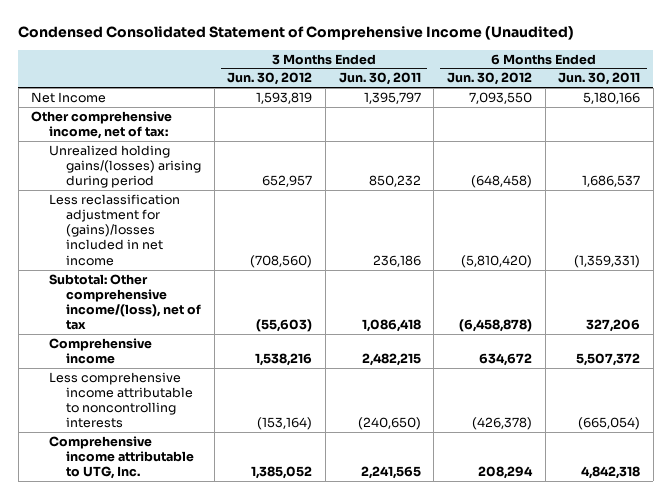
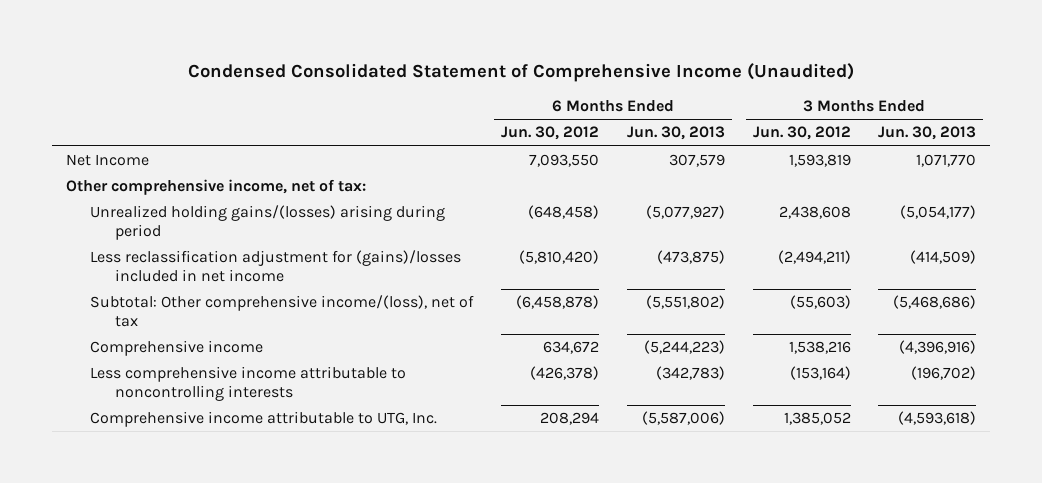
[338,72,421,86] Jun. 30, 2011 -> none
[558,72,641,86] Jun. 30, 2011 -> none
none -> [626,126,725,141] Jun. 30, 2013
none -> [878,126,977,141] Jun. 30, 2013
[262,175,313,188] 652,957 -> [778,206,851,220] 2,438,608
[250,254,313,268] (708,560) -> [777,250,851,265] (2,494,211)

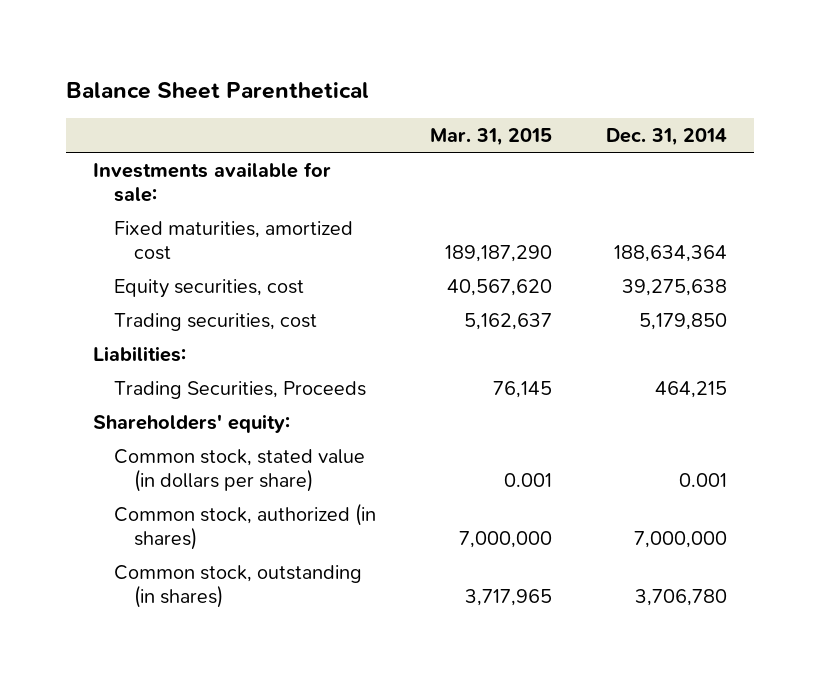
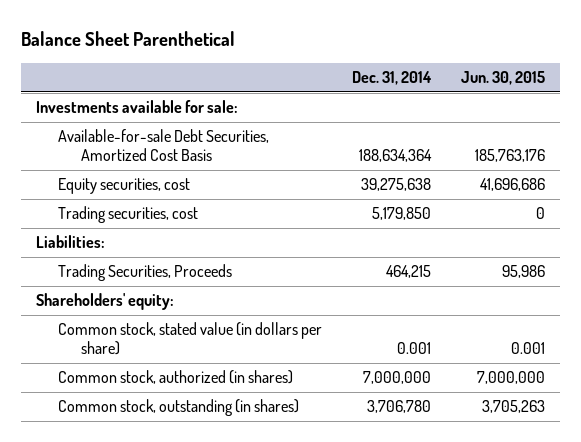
[429,127,552,146] Mar. 31, 2015 -> none
none -> [460,71,545,86] Jun. 30, 2015
[113,221,353,260] Fixed maturities, amortized cost -> [58,129,270,162] Available-for-sale Debt Securities, Amortized Cost Basis

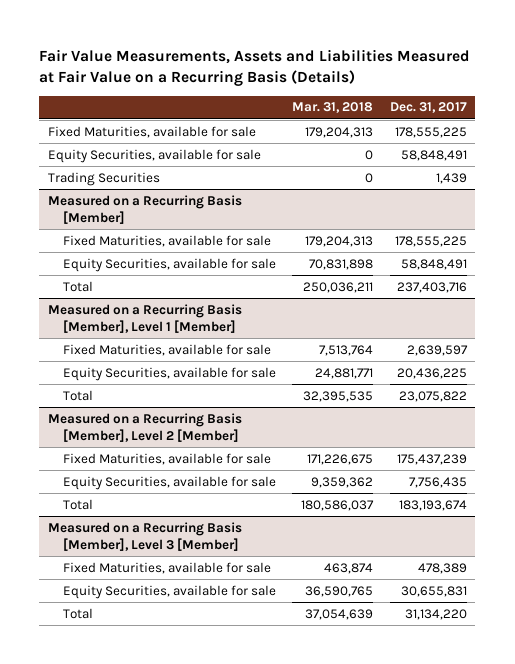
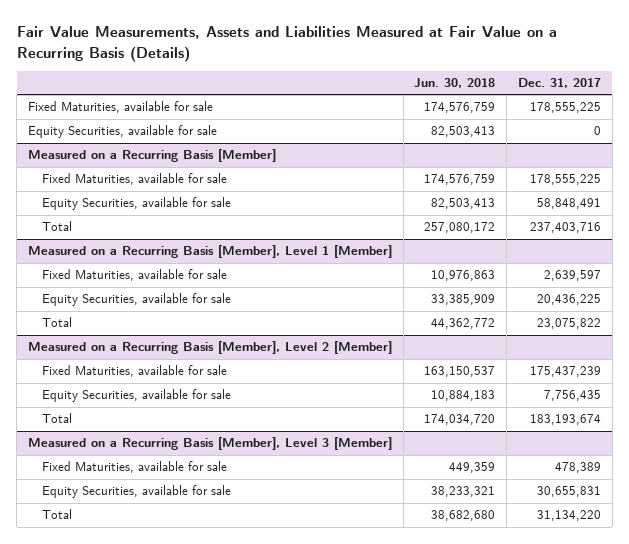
[292,102,374,114] Mar. 31, 2018 -> none
none -> [414,78,496,89] Jun. 30, 2018
[47,171,160,186] Trading Securities -> none
[400,149,467,161] 58,848,491 -> [593,126,601,136] 0

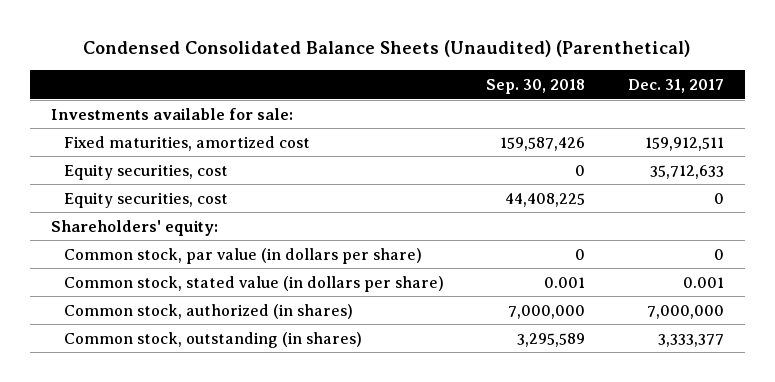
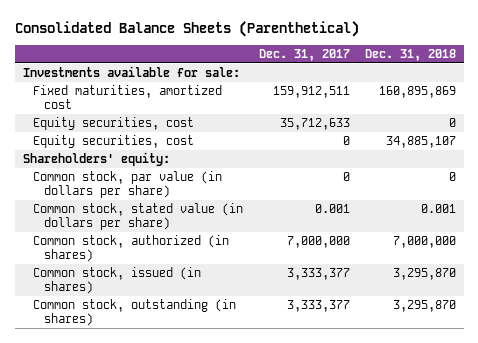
[83,40,691,58] Condensed Consolidated Balance Sheets (Unaudited) (Parenthetical) -> [14,21,359,38] Consolidated Balance Sheets (Parenthetical)
[486,78,586,94] Sep. 30, 2018 -> none
none -> [364,48,456,61] Dec. 31, 2018
none -> [33,266,202,294] Common stock, issued (in shares)

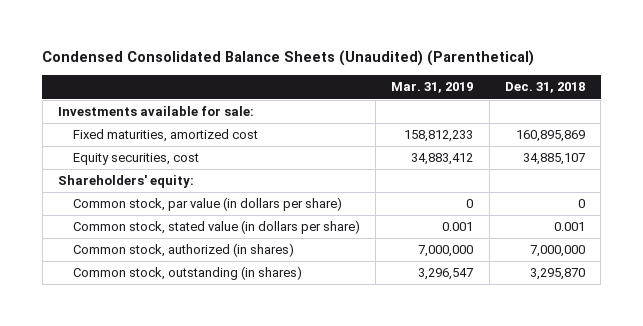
[14,21,359,38] Consolidated Balance Sheets (Parenthetical) -> [42,50,535,67] Condensed Consolidated Balance Sheets (Unaudited) (Parenthetical)
[258,48,350,61] Dec. 31, 2017 -> none
none -> [391,82,474,94] Mar. 31, 2019
[33,116,195,130] Equity securities, cost -> none
[33,266,202,294] Common stock, issued (in shares) -> none

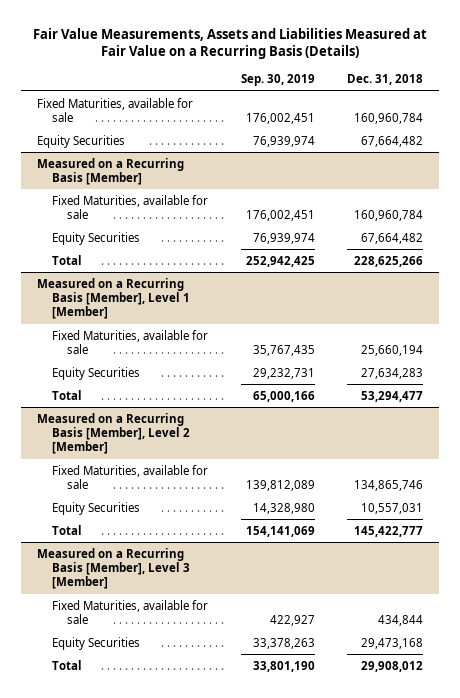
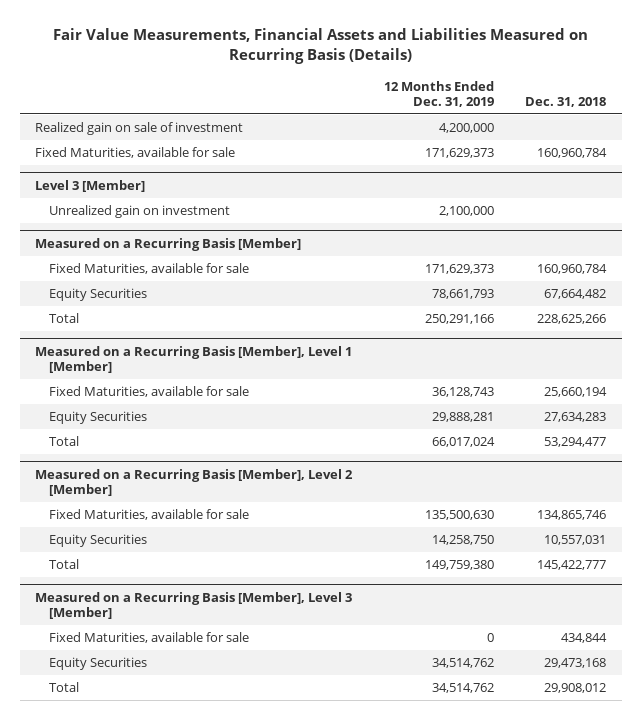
[33,27,428,60] Fair Value Measurements, Assets and Liabilities Measured at Fair Value on a Recurring Basis (Details) -> [52,27,588,65] Fair Value Measurements, Financial Assets and Liabilities Measured on Recurring Basis (Details)
[240,74,315,87] Sep. 30, 2019 -> none
none -> [383,80,494,107] 12 Months Ended Dec. 31, 2019
none -> [35,122,244,136] Realized gain on sale of investment
[36,134,125,148] Equity Securities -> none
none -> [35,179,146,192] Level 3 [Member]
none -> [49,205,231,219] Unrealized gain on investment

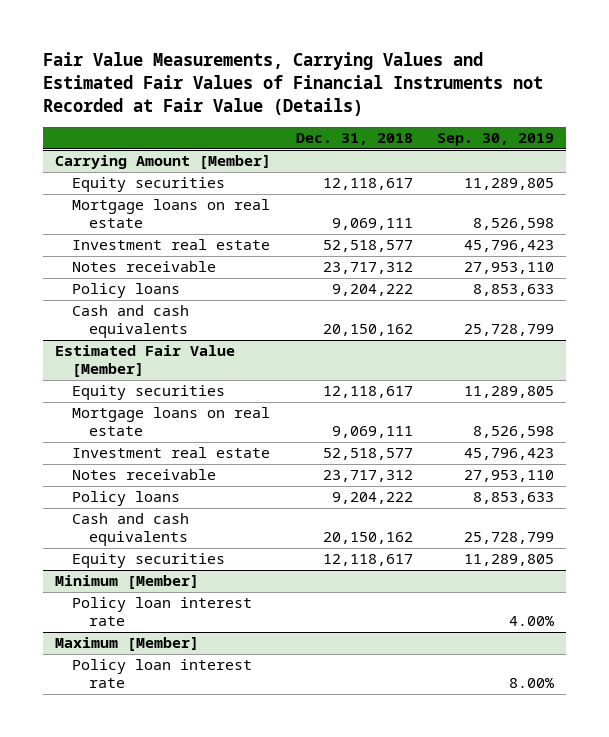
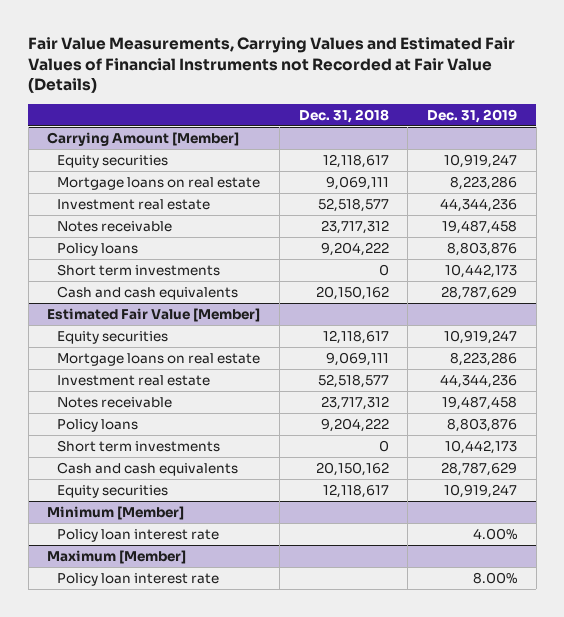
[436,133,554,147] Sep. 30, 2019 -> none
none -> [426,108,517,123] Dec. 31, 2019
none -> [56,263,220,276] Short term investments
none -> [56,439,220,452] Short term investments

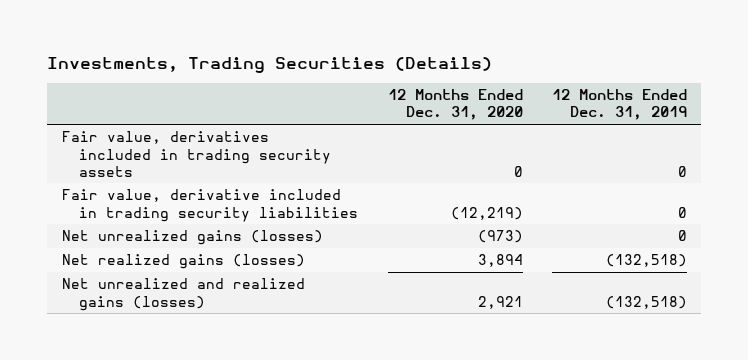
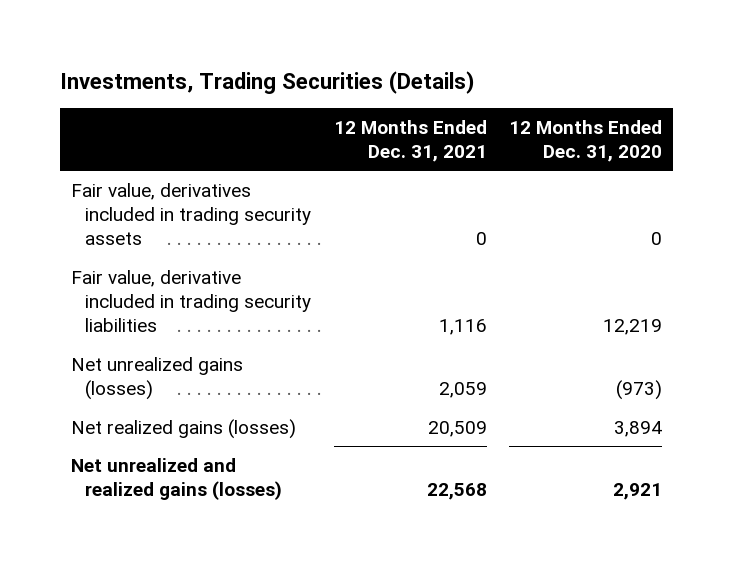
[551,89,687,121] 12 Months Ended Dec. 31, 2019 -> none
none -> [333,119,487,162] 12 Months Ended Dec. 31, 2021
[450,206,523,220] (12,219) -> [603,319,663,336] 12,219

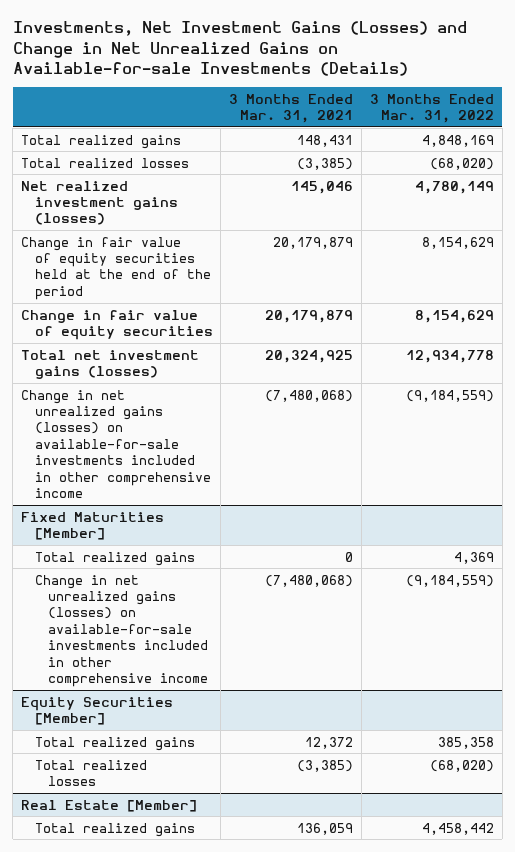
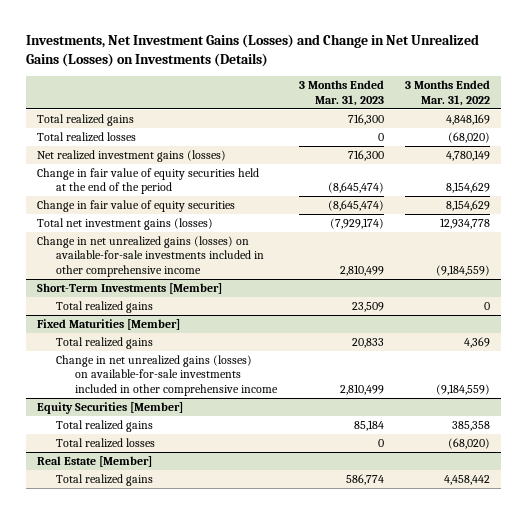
[12,21,467,76] Investments, Net Investment Gains (Losses) and Change in Net Unrealized Gains on Available-for-sale Investments (Details) -> [26,34,480,68] Investments, Net Investment Gains (Losses) and Change in Net Unrealized Gains (Losses) on Investments (Details)
[229,93,354,123] 3 Months Ended Mar. 31, 2021 -> none
none -> [298,80,384,106] 3 Months Ended Mar. 31, 2023
none -> [36,283,222,295] Short-Term Investments [Member]
none -> [55,301,153,314] Total realized gains

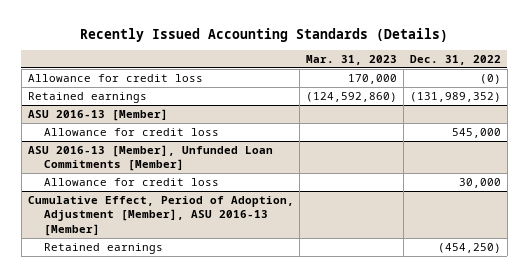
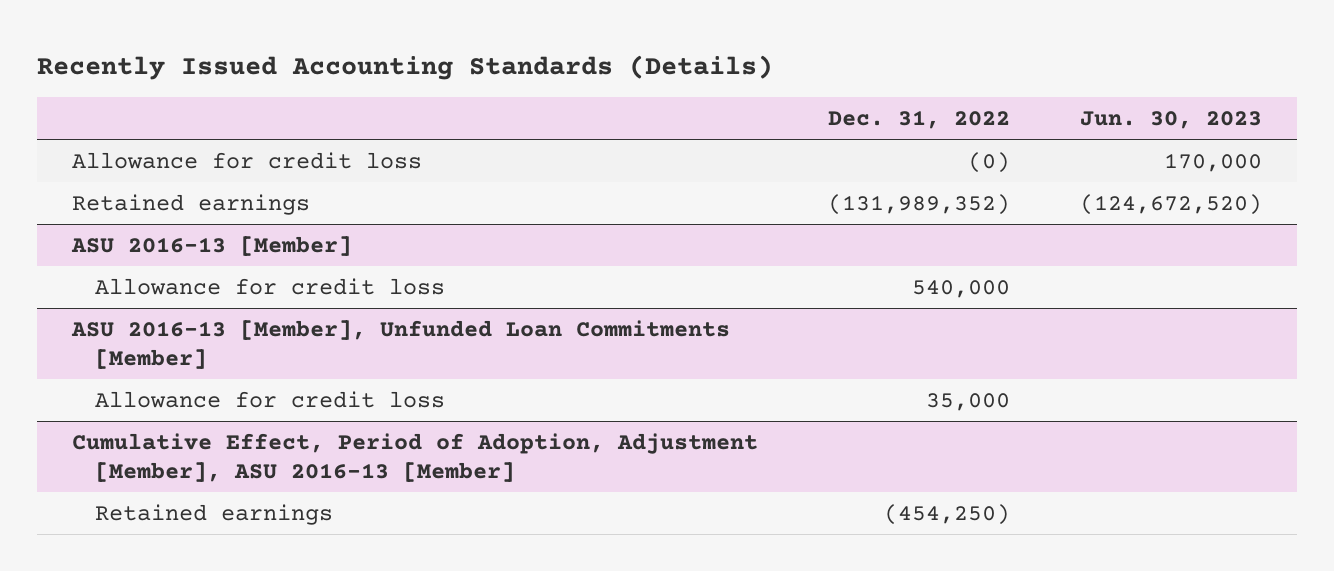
[306,54,398,65] Mar. 31, 2023 -> none
none -> [1079,111,1262,130] Jun. 30, 2023
[451,128,501,139] 545,000 -> [911,279,1010,298] 540,000
[458,178,501,189] 30,000 -> [925,392,1010,411] 35,000

